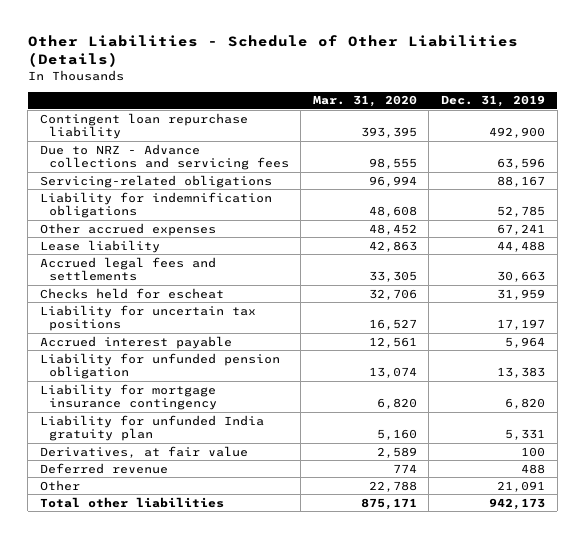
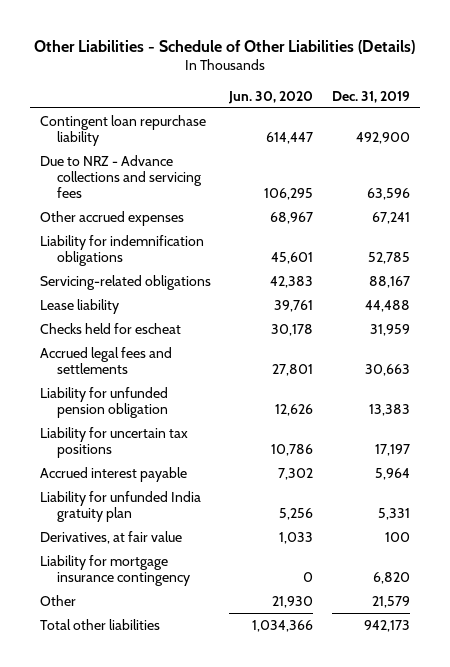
[312,95,417,108] Mar. 31, 2020 -> none
none -> [228,90,314,104] Jun. 30, 2020
[39,191,272,219] Liability for indemnification obligations -> [39,234,204,266] Liability for indemnification obligations
[39,174,272,188] Servicing-related obligations -> [39,274,211,290] Servicing-related obligations
[39,256,216,282] Accrued legal fees and settlements -> [39,346,172,374] Accrued legal fees and settlements
[39,352,280,380] Liability for unfunded pension obligation -> [39,386,169,418] Liability for unfunded pension obligation
[39,462,168,474] Deferred revenue -> none
[39,383,217,411] Liability for mortgage insurance contingency -> [39,554,191,586] Liability for mortgage insurance contingency
[496,480,545,492] 21,091 -> [372,595,411,608] 21,579

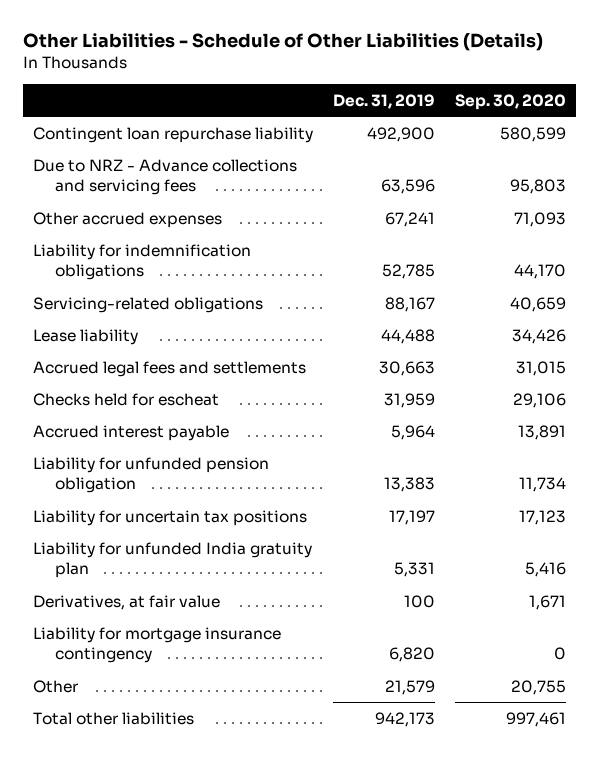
[228,90,314,104] Jun. 30, 2020 -> none
none -> [454,93,566,110] Sep. 30, 2020
[39,322,181,334] Checks held for escheat -> [32,392,219,406] Checks held for escheat
[39,466,187,482] Accrued interest payable -> [32,424,229,441] Accrued interest payable

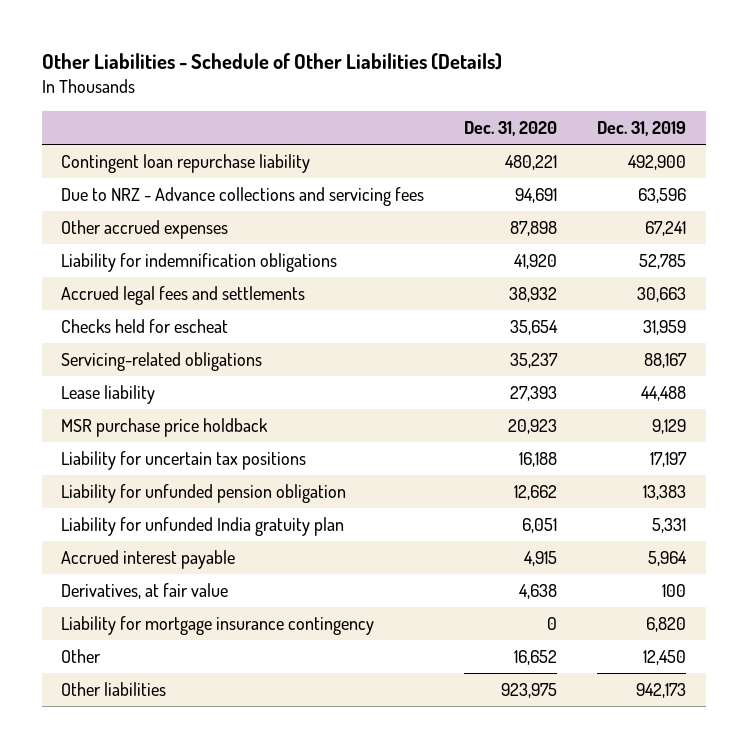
[454,93,566,110] Sep. 30, 2020 -> none
none -> [464,121,558,137] Dec. 31, 2020
[32,296,263,313] Servicing-related obligations -> [61,352,263,372] Servicing-related obligations
[32,328,138,345] Lease liability -> [61,385,156,405] Lease liability
none -> [61,418,269,438] MSR purchase price holdback
[32,456,269,494] Liability for unfunded pension obligation -> [61,484,347,504] Liability for unfunded pension obligation
[32,424,229,441] Accrued interest payable -> [61,550,236,570] Accrued interest payable
[384,679,435,695] 21,579 -> [642,650,686,666] 12,450
[32,711,194,725] Total other liabilities -> [61,682,167,697] Other liabilities

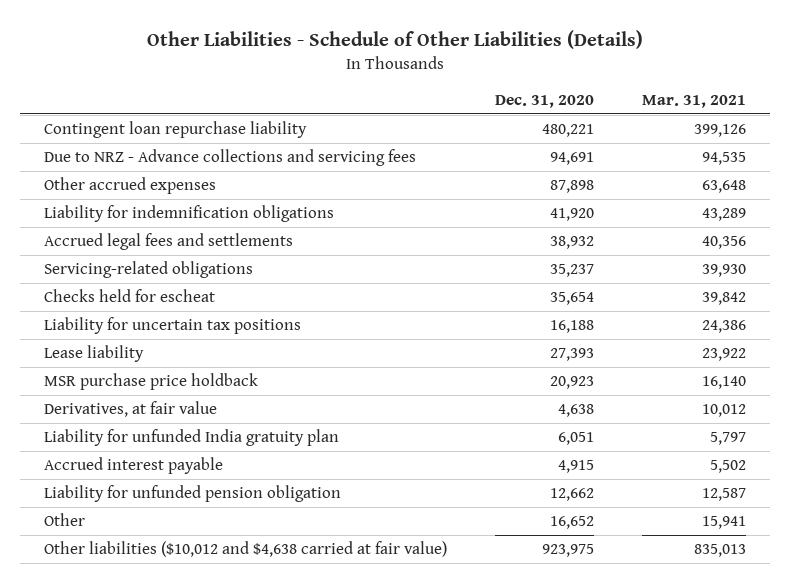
[596,121,686,137] Dec. 31, 2019 -> none
none -> [642,95,747,109] Mar. 31, 2021
[61,319,229,334] Checks held for escheat -> [43,289,215,303] Checks held for escheat
[61,451,307,471] Liability for uncertain tax positions -> [43,317,301,335] Liability for uncertain tax positions
[61,583,229,600] Derivatives, at fair value -> [43,401,217,418] Derivatives, at fair value
[61,616,375,636] Liability for mortgage insurance contingency -> none
[61,484,347,504] Liability for unfunded pension obligation -> [43,485,341,503] Liability for unfunded pension obligation
[61,682,167,697] Other liabilities -> [43,541,447,558] Other liabilities ($10,012 and $4,638 carried at fair value)

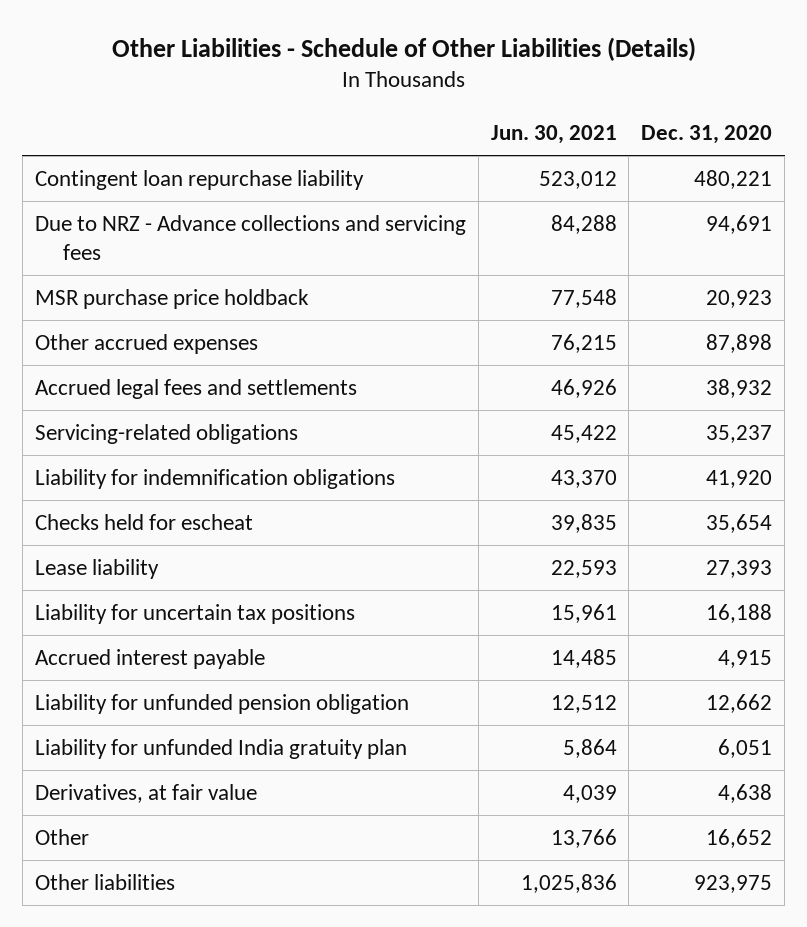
[642,95,747,109] Mar. 31, 2021 -> none
none -> [490,124,617,144] Jun. 30, 2021
[43,373,258,391] MSR purchase price holdback -> [34,288,309,309] MSR purchase price holdback
[43,205,334,223] Liability for indemnification obligations -> [34,468,395,489] Liability for indemnification obligations
[43,317,301,335] Liability for uncertain tax positions -> [34,603,355,624] Liability for uncertain tax positions
[43,429,339,447] Liability for unfunded India gratuity plan -> [34,738,407,759] Liability for unfunded India gratuity plan
[43,401,217,418] Derivatives, at fair value -> [34,783,257,803] Derivatives, at fair value
[43,541,447,558] Other liabilities ($10,012 and $4,638 carried at fair value) -> [34,873,175,890] Other liabilities

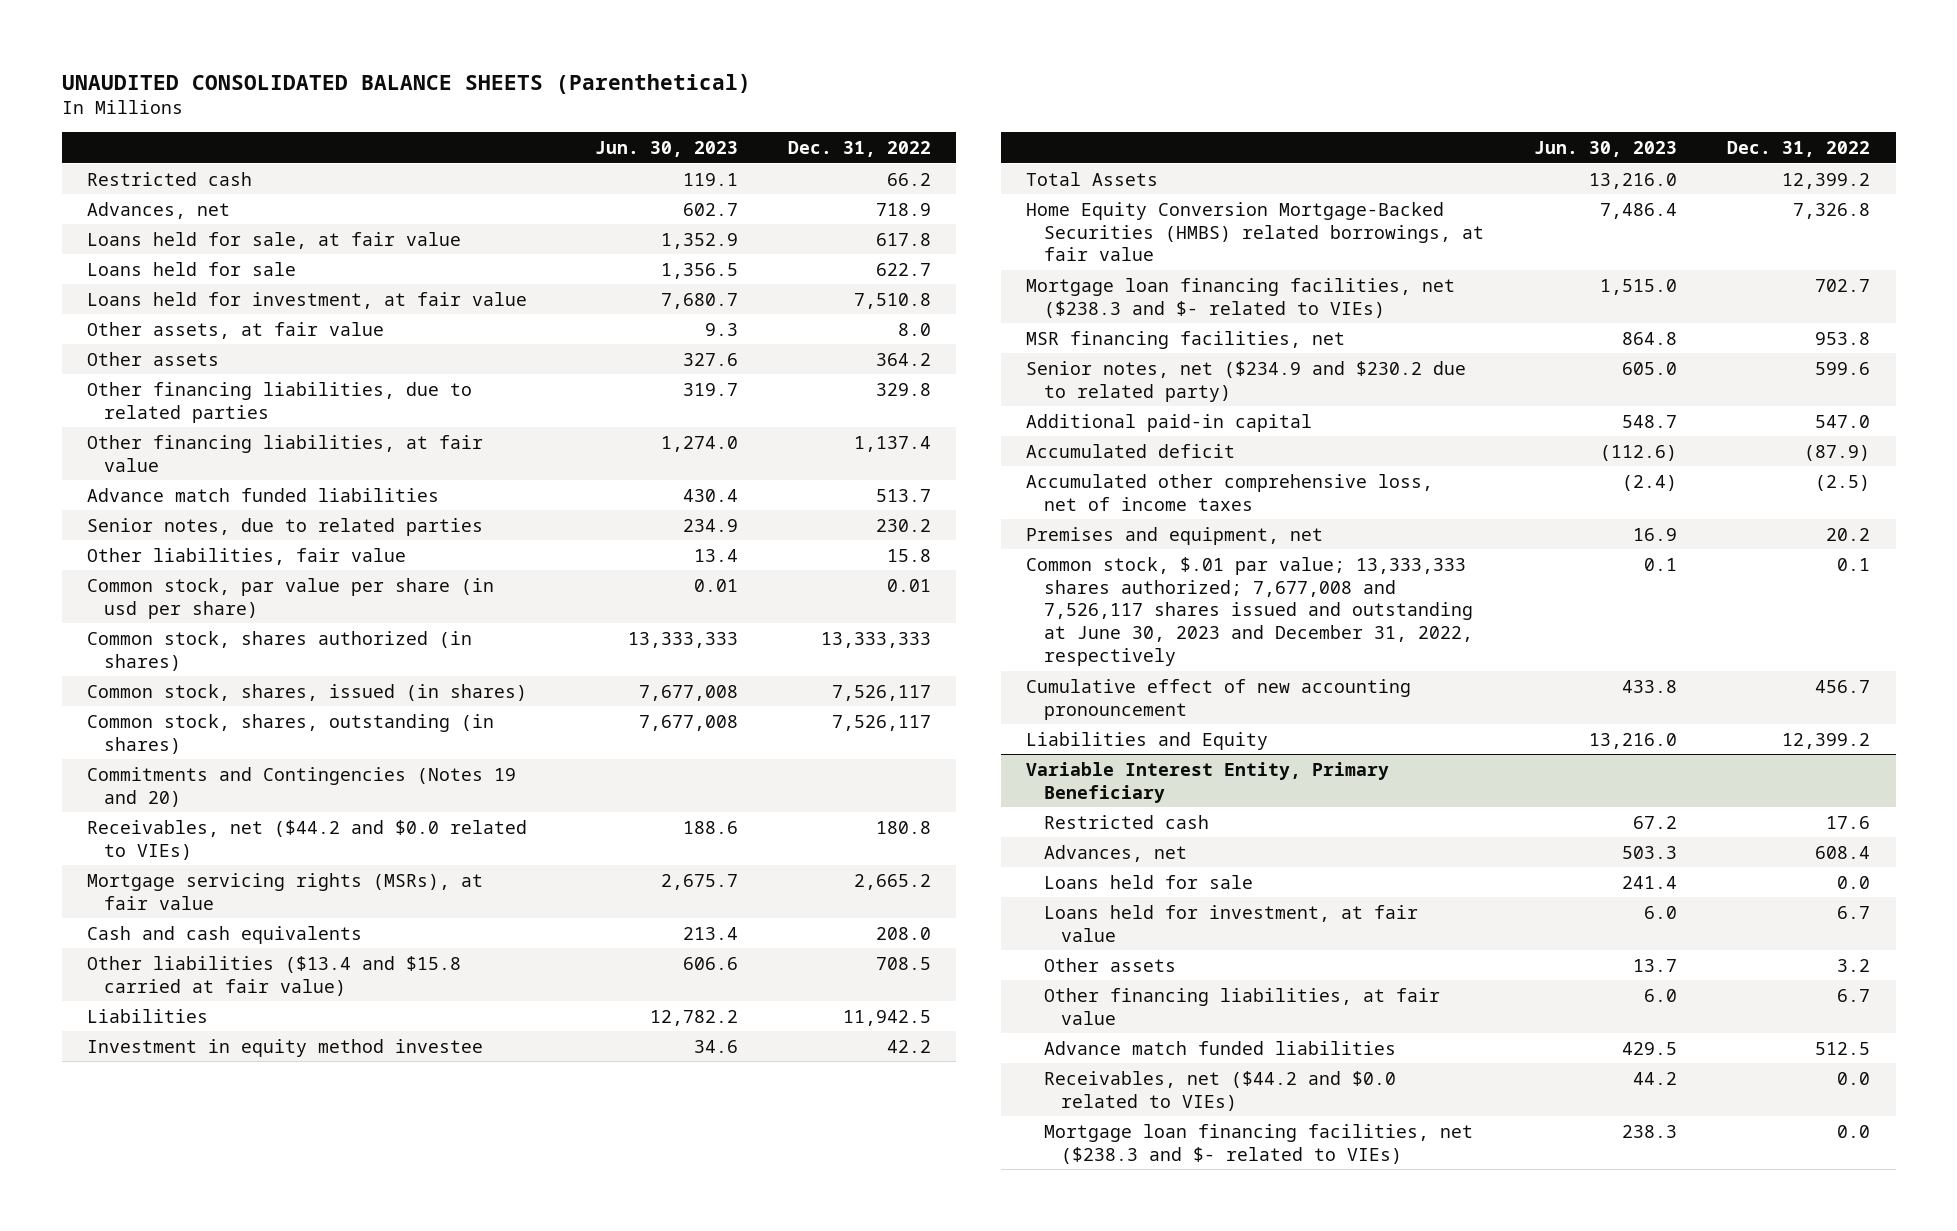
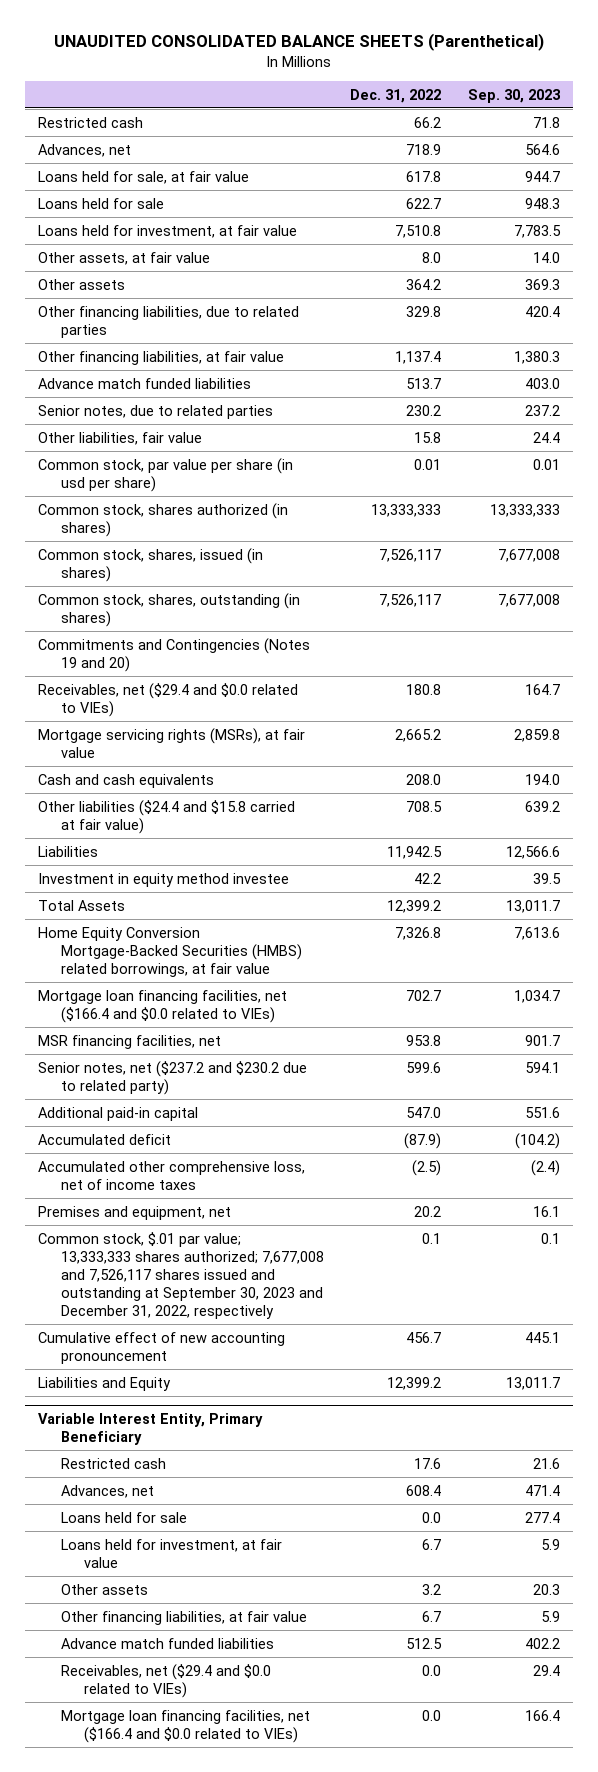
[594,141,738,158] Jun. 30, 2023 -> none
none -> [467,88,561,103] Sep. 30, 2023
[86,819,527,860] Receivables, net ($44.2 and $0.0 related to VIEs) -> [38,682,299,717] Receivables, net ($29.4 and $0.0 related to VIEs)
[86,955,461,996] Other liabilities ($13.4 and $15.8 carried at fair value) -> [38,799,296,834] Other liabilities ($24.4 and $15.8 carried at fair value)
[1026,277,1456,318] Mortgage loan financing facilities, net ($238.3 and $- related to VIEs) -> [38,989,288,1023] Mortgage loan financing facilities, net ($166.4 and $0.0 related to VIEs)
[1026,360,1467,402] Senior notes, net ($234.9 and $230.2 due to related party) -> [38,1060,308,1095] Senior notes, net ($237.2 and $230.2 due to related party)
[1026,556,1473,667] Common stock, $.01 par value; 13,333,333 shares authorized; 7,677,008 and 7,526,117 shares issued and outstanding at June 30, 2023 and December 31, 2022, respectively -> [38,1231,325,1319] Common stock, $.01 par value; 13,333,333 shares authorized; 7,677,008 and 7,526,117 shares issued and outstanding at September 30, 2023 and December 31, 2022, respectively
[1043,1070,1396,1111] Receivables, net ($44.2 and $0.0 related to VIEs) -> [61,1663,272,1698] Receivables, net ($29.4 and $0.0 related to VIEs)
[1043,1123,1473,1164] Mortgage loan financing facilities, net ($238.3 and $- related to VIEs) -> [61,1709,311,1743] Mortgage loan financing facilities, net ($166.4 and $0.0 related to VIEs)

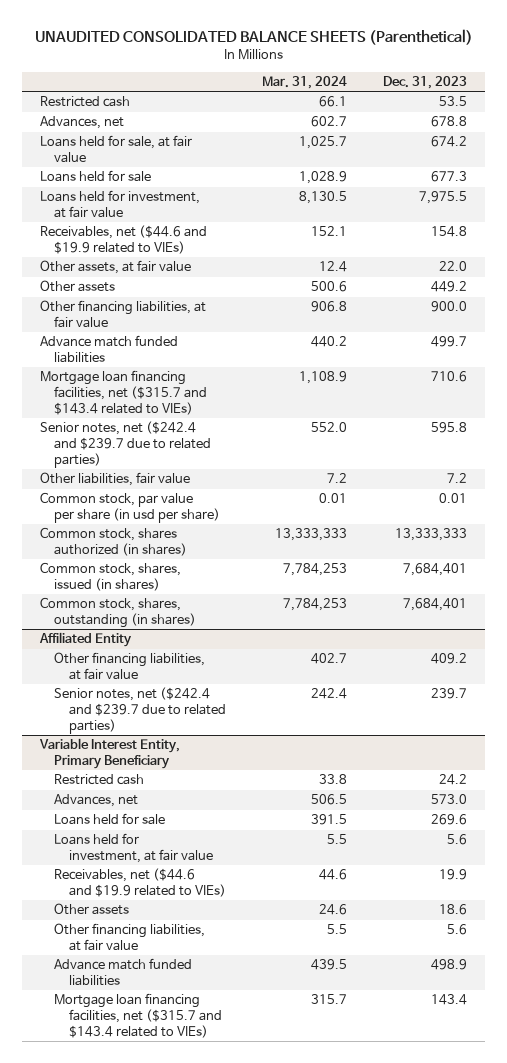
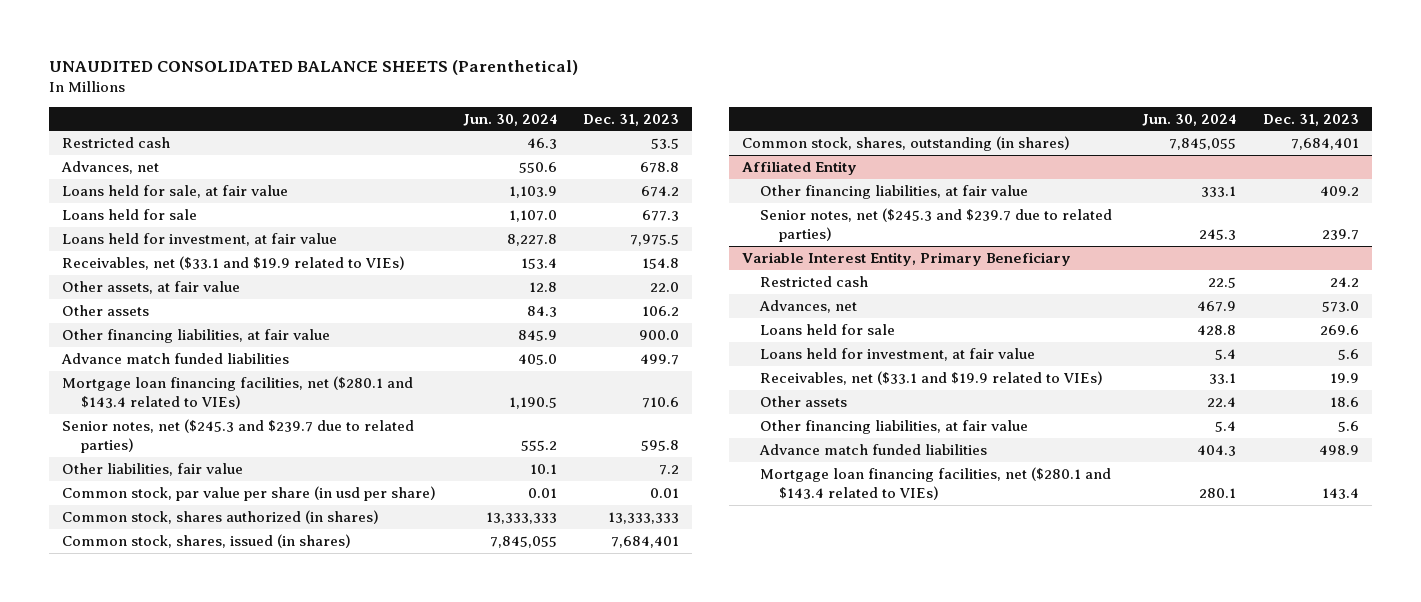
[261,76,347,90] Mar. 31, 2024 -> none
none -> [462,113,557,126] Jun. 30, 2024
[39,225,207,254] Receivables, net ($44.6 and $19.9 related to VIEs) -> [62,255,406,270] Receivables, net ($33.1 and $19.9 related to VIEs)
[431,281,468,293] 449.2 -> [641,305,679,316] 106.2
[39,370,208,415] Mortgage loan financing facilities, net ($315.7 and $143.4 related to VIEs) -> [62,375,414,409] Mortgage loan financing facilities, net ($280.1 and $143.4 related to VIEs)
[39,421,212,468] Senior notes, net ($242.4 and $239.7 due to related parties) -> [62,418,415,453] Senior notes, net ($245.3 and $239.7 due to related parties)
[54,687,226,734] Senior notes, net ($242.4 and $239.7 due to related parties) -> [760,207,1113,242] Senior notes, net ($245.3 and $239.7 due to related parties)
[54,868,226,897] Receivables, net ($44.6 and $19.9 related to VIEs) -> [760,370,1104,385] Receivables, net ($33.1 and $19.9 related to VIEs)
[54,993,222,1038] Mortgage loan financing facilities, net ($315.7 and $143.4 related to VIEs) -> [760,466,1112,500] Mortgage loan financing facilities, net ($280.1 and $143.4 related to VIEs)

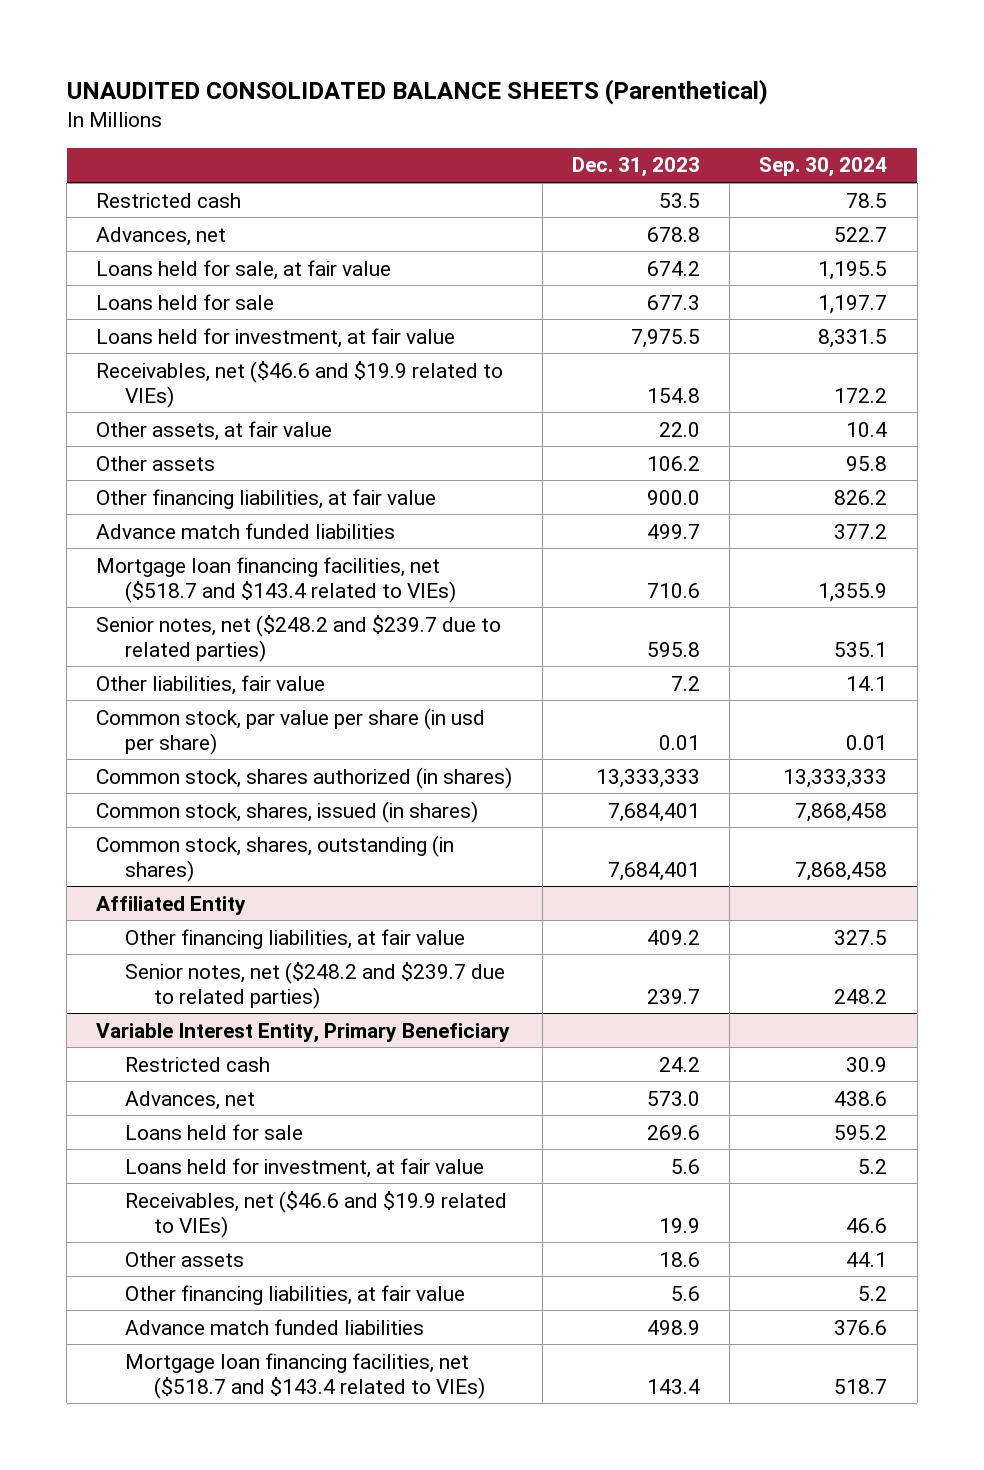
[462,113,557,126] Jun. 30, 2024 -> none
none -> [759,157,888,178] Sep. 30, 2024
[62,255,406,270] Receivables, net ($33.1 and $19.9 related to VIEs) -> [96,360,504,408] Receivables, net ($46.6 and $19.9 related to VIEs)
[62,375,414,409] Mortgage loan financing facilities, net ($280.1 and $143.4 related to VIEs) -> [96,556,456,603] Mortgage loan financing facilities, net ($518.7 and $143.4 related to VIEs)
[62,418,415,453] Senior notes, net ($245.3 and $239.7 due to related parties) -> [96,614,502,662] Senior notes, net ($248.2 and $239.7 due to related parties)
[760,207,1113,242] Senior notes, net ($245.3 and $239.7 due to related parties) -> [124,961,505,1009] Senior notes, net ($248.2 and $239.7 due to related parties)
[760,370,1104,385] Receivables, net ($33.1 and $19.9 related to VIEs) -> [124,1190,507,1238] Receivables, net ($46.6 and $19.9 related to VIEs)
[760,466,1112,500] Mortgage loan financing facilities, net ($280.1 and $143.4 related to VIEs) -> [124,1352,485,1399] Mortgage loan financing facilities, net ($518.7 and $143.4 related to VIEs)

